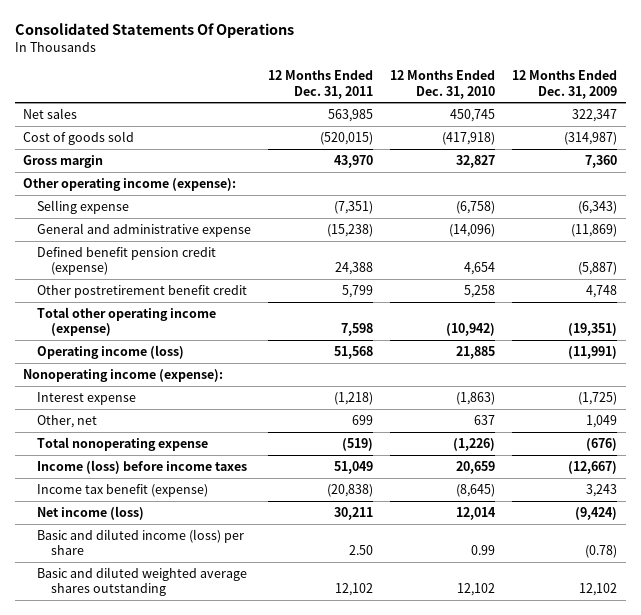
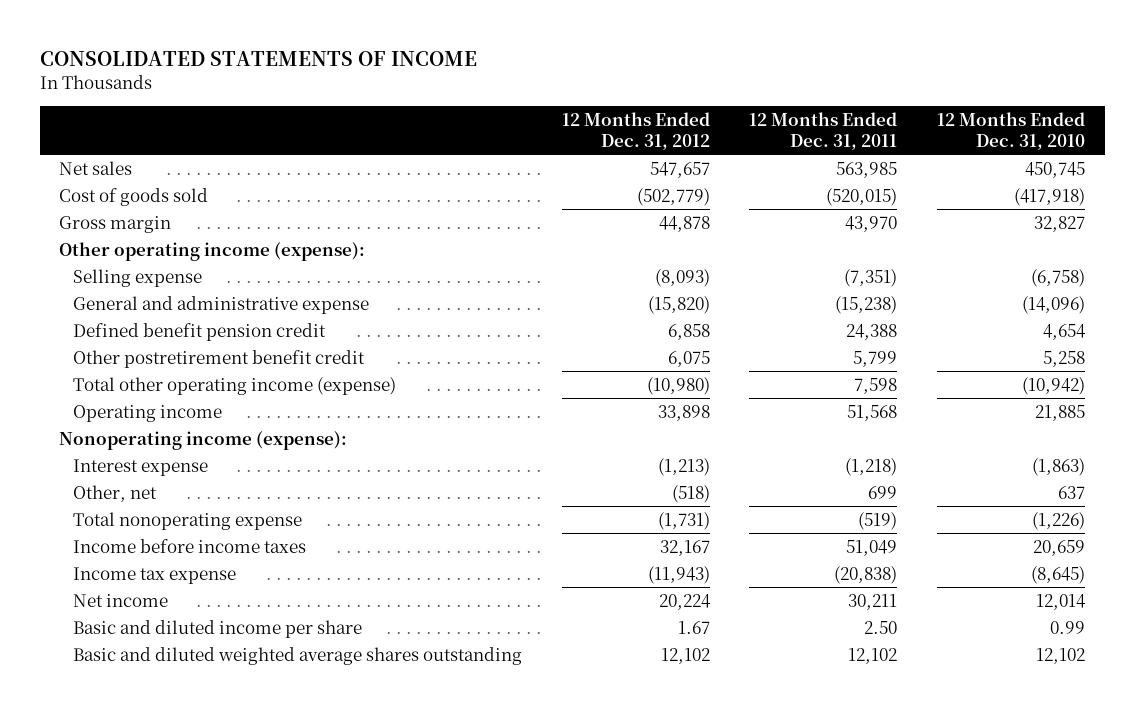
[15,22,295,38] Consolidated Statements Of Operations -> [39,50,477,66] CONSOLIDATED STATEMENTS OF INCOME
[512,70,618,99] 12 Months Ended Dec. 31, 2009 -> none
none -> [561,111,710,150] 12 Months Ended Dec. 31, 2012
[37,247,217,276] Defined benefit pension credit (expense) -> [73,322,327,341] Defined benefit pension credit
[37,345,185,360] Operating income (loss) -> [73,404,223,422] Operating income
[37,460,248,475] Income (loss) before income taxes -> [73,538,307,553] Income before income taxes
[37,484,209,498] Income tax benefit (expense) -> [73,566,237,584] Income tax expense
[37,506,145,521] Net income (loss) -> [73,593,169,607] Net income
[37,529,245,556] Basic and diluted income (loss) per share -> [73,619,363,638] Basic and diluted income per share

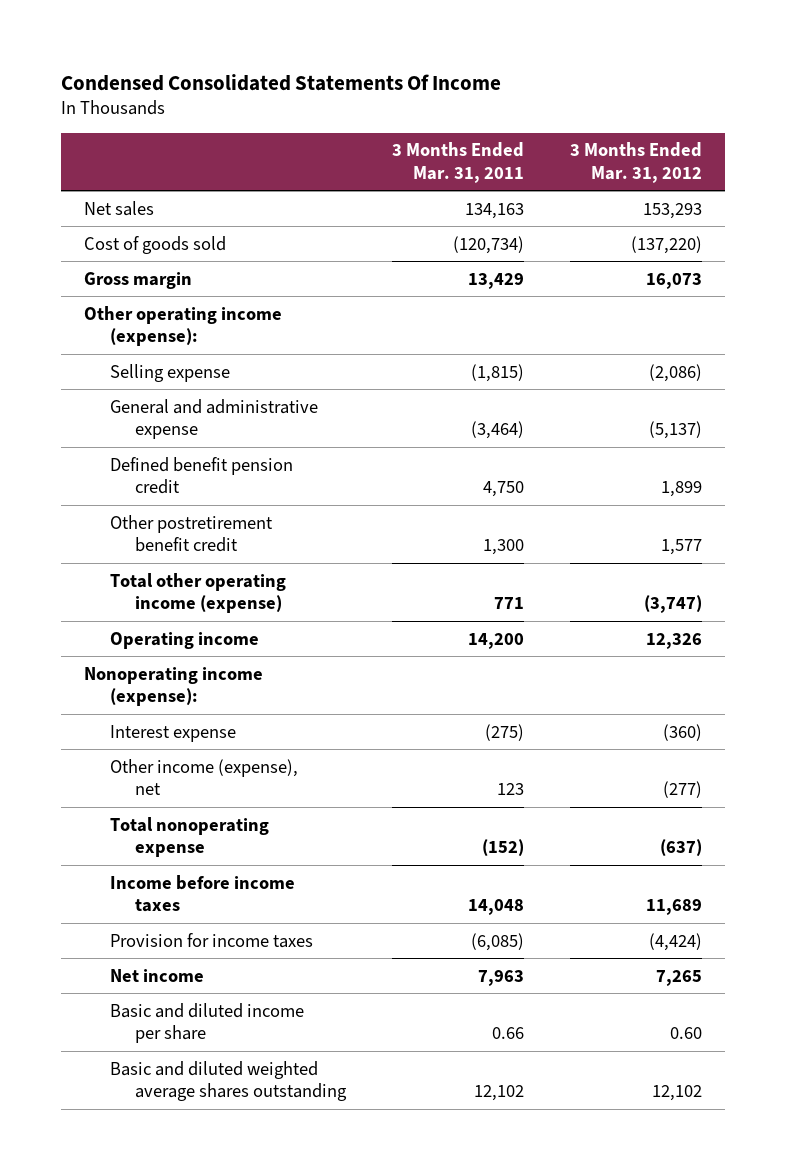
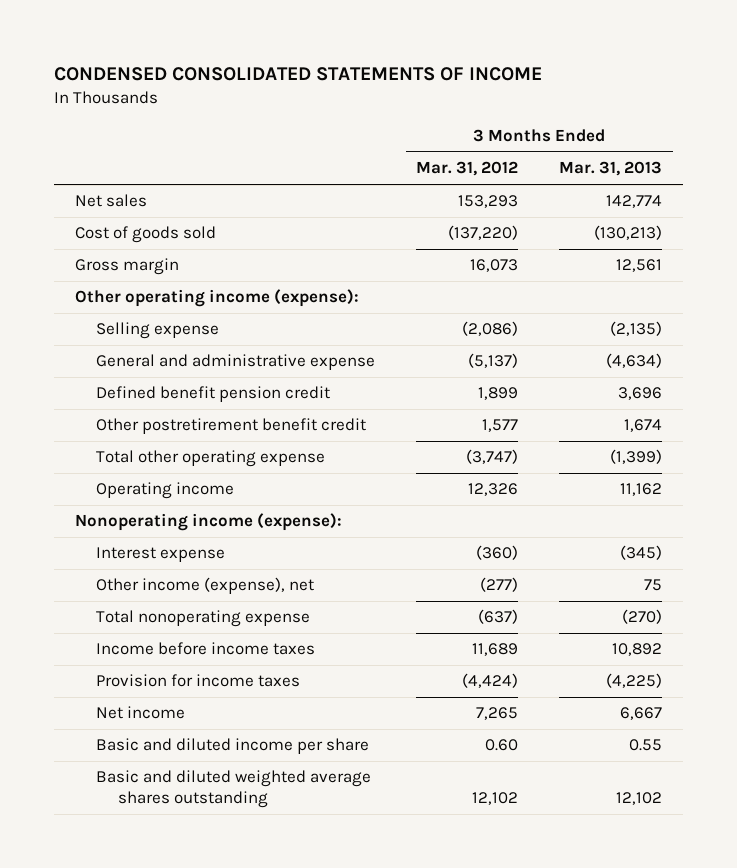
[61,73,502,91] Condensed Consolidated Statements Of Income -> [54,67,543,82] CONDENSED CONSOLIDATED STATEMENTS OF INCOME
[392,142,525,183] 3 Months Ended Mar. 31, 2011 -> none
none -> [559,161,663,177] Mar. 31, 2013
[109,572,286,614] Total other operating income (expense) -> [96,450,326,468] Total other operating expense

